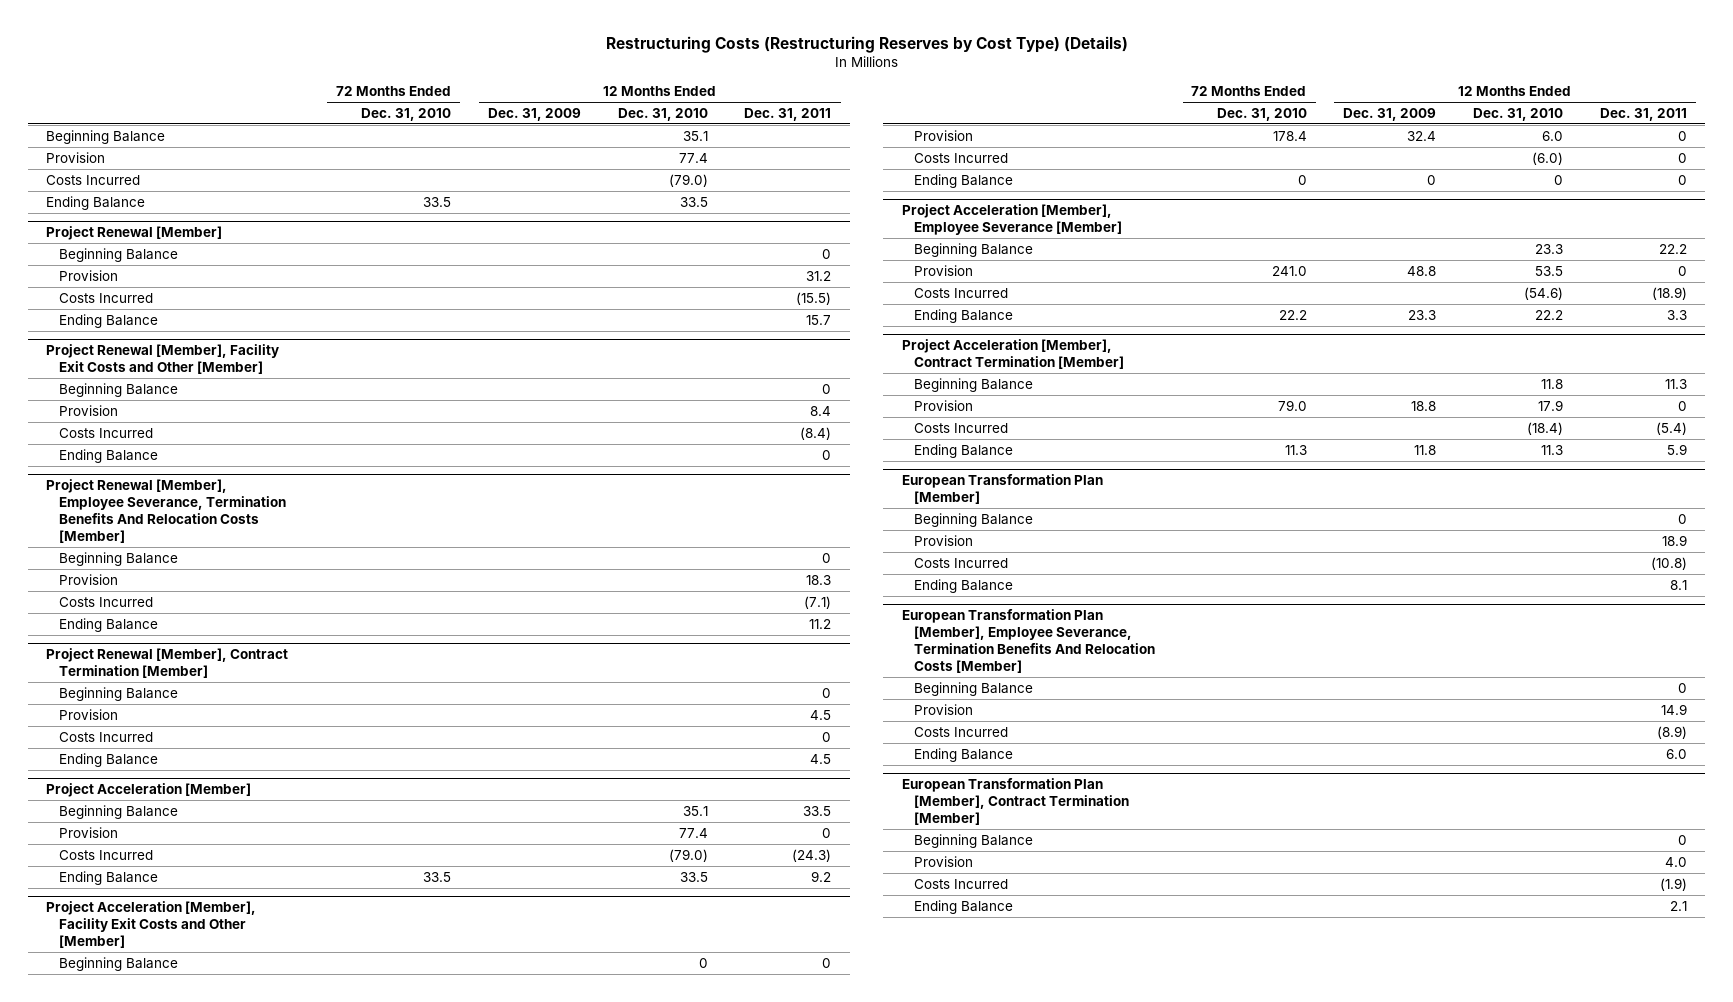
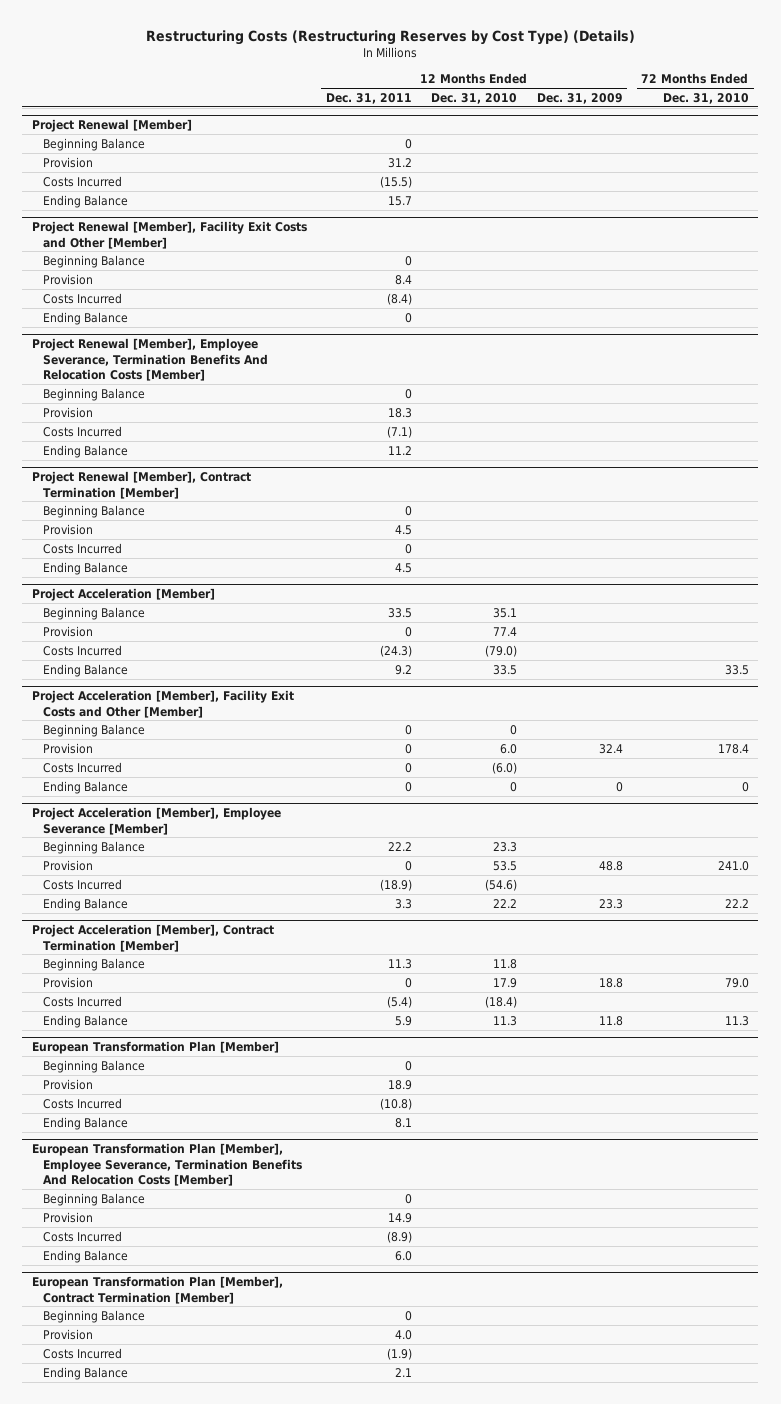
[46,129,166,144] Beginning Balance -> none
[46,151,106,163] Provision -> none
[46,174,141,185] Costs Incurred -> none
[46,195,146,210] Ending Balance -> none

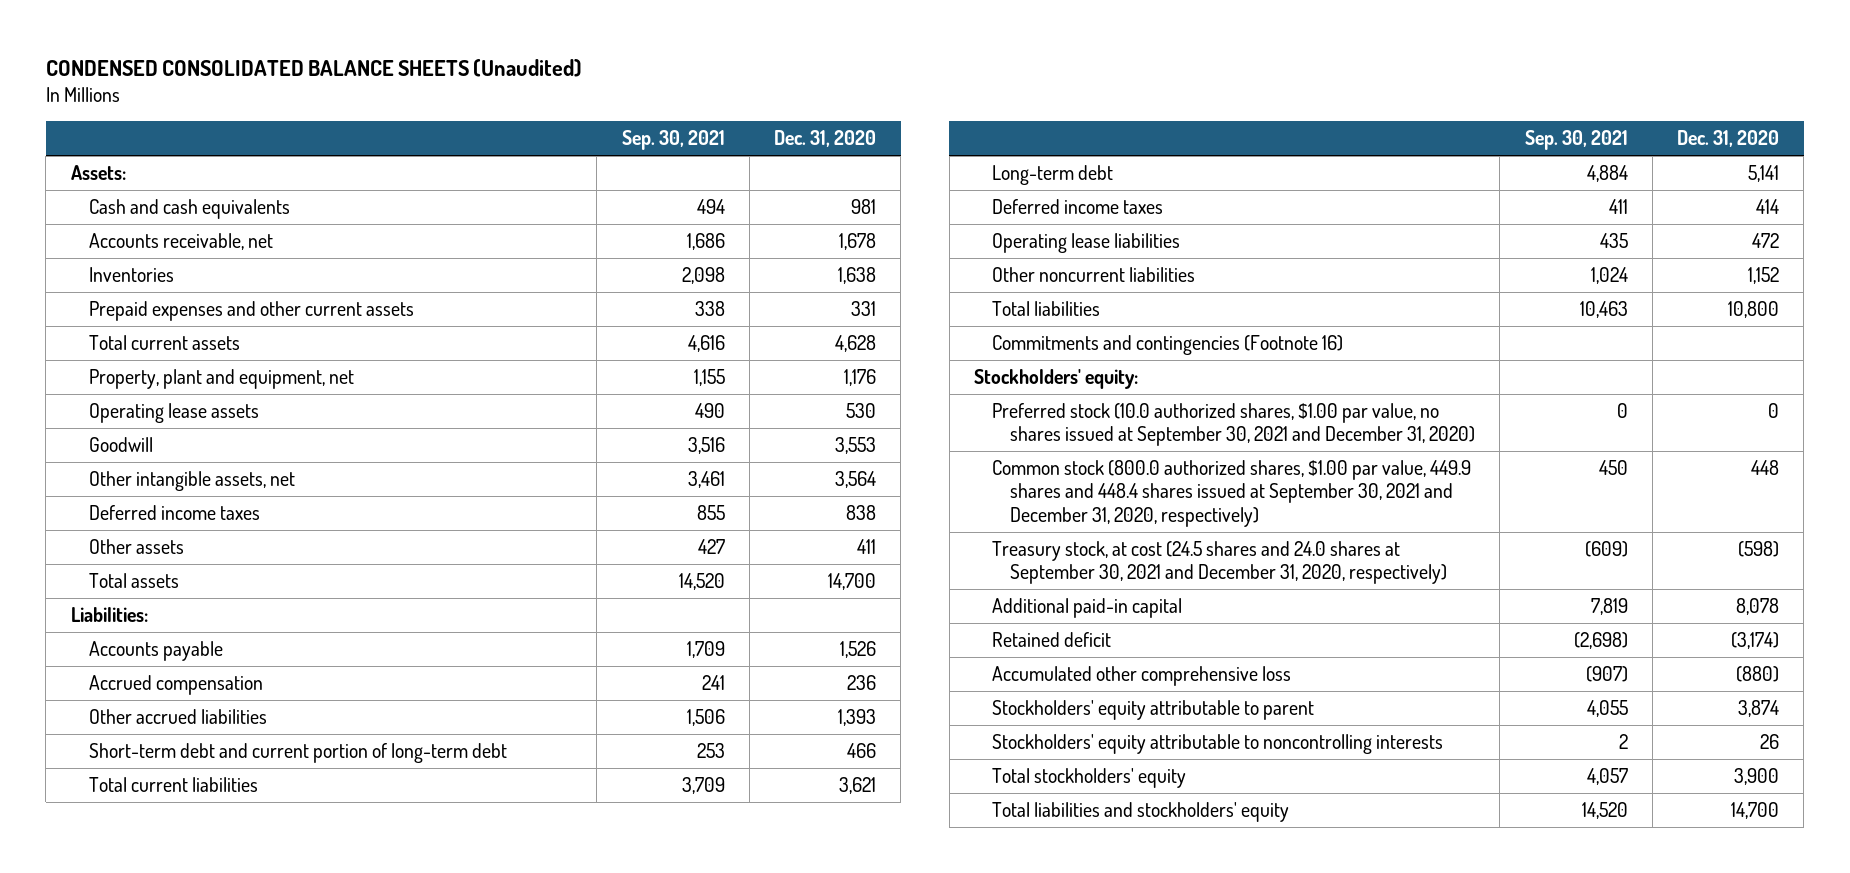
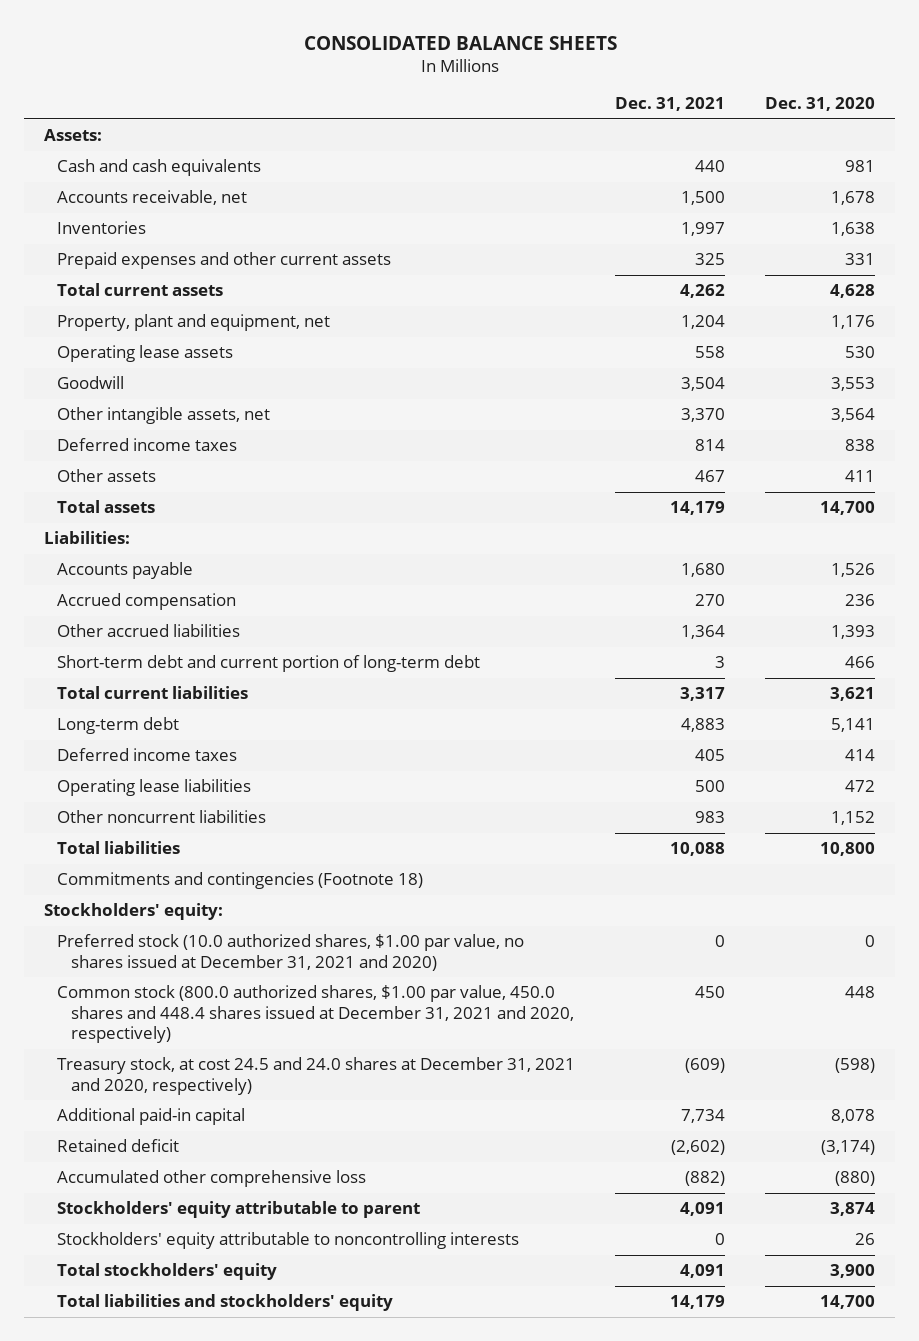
[45,58,582,77] CONDENSED CONSOLIDATED BALANCE SHEETS (Unaudited) -> [303,35,617,50] CONSOLIDATED BALANCE SHEETS
[621,130,725,151] Sep. 30, 2021 -> none
none -> [615,97,726,112] Dec. 31, 2021
[991,334,1343,355] Commitments and contingencies (Footnote 16) -> [57,872,424,890] Commitments and contingencies (Footnote 18)
[991,402,1476,447] Preferred stock (10.0 authorized shares, $1.00 par value, no shares issued at September 30, 2021 and December 31, 2020) -> [57,934,525,971] Preferred stock (10.0 authorized shares, $1.00 par value, no shares issued at December 31, 2021 and 2020)
[991,459,1471,527] Common stock (800.0 authorized shares, $1.00 par value, 449.9 shares and 448.4 shares issued at September 30, 2021 and December 31, 2020, respectively) -> [57,985,574,1044] Common stock (800.0 authorized shares, $1.00 par value, 450.0 shares and 448.4 shares issued at December 31, 2021 and 2020, respectively)
[991,540,1448,585] Treasury stock, at cost (24.5 shares and 24.0 shares at September 30, 2021 and December 31, 2020, respectively) -> [57,1057,576,1095] Treasury stock, at cost 24.5 and 24.0 shares at December 31, 2021 and 2020, respectively)

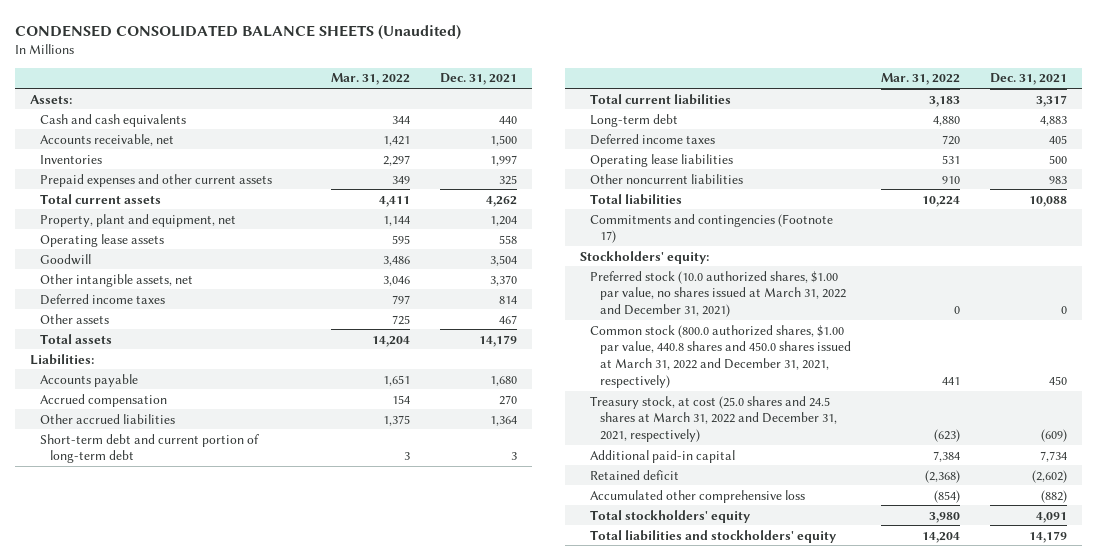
[303,35,617,50] CONSOLIDATED BALANCE SHEETS -> [15,25,462,41] CONDENSED CONSOLIDATED BALANCE SHEETS (Unaudited)
[765,97,876,112] Dec. 31, 2020 -> none
none -> [331,73,411,86] Mar. 31, 2022
[57,872,424,890] Commitments and contingencies (Footnote 18) -> [590,213,834,244] Commitments and contingencies (Footnote 17)
[57,934,525,971] Preferred stock (10.0 authorized shares, $1.00 par value, no shares issued at December 31, 2021 and 2020) -> [590,270,847,318] Preferred stock (10.0 authorized shares, $1.00 par value, no shares issued at March 31, 2022 and December 31, 2021)
[57,985,574,1044] Common stock (800.0 authorized shares, $1.00 par value, 450.0 shares and 448.4 shares issued at December 31, 2021 and 2020, respectively) -> [590,324,852,389] Common stock (800.0 authorized shares, $1.00 par value, 440.8 shares and 450.0 shares issued at March 31, 2022 and December 31, 2021, respectively)
[57,1057,576,1095] Treasury stock, at cost 24.5 and 24.0 shares at December 31, 2021 and 2020, respectively) -> [590,395,838,443] Treasury stock, at cost (25.0 shares and 24.5 shares at March 31, 2022 and December 31, 2021, respectively)
[57,1201,421,1219] Stockholders' equity attributable to parent -> none
[57,1232,520,1250] Stockholders' equity attributable to noncontrolling interests -> none

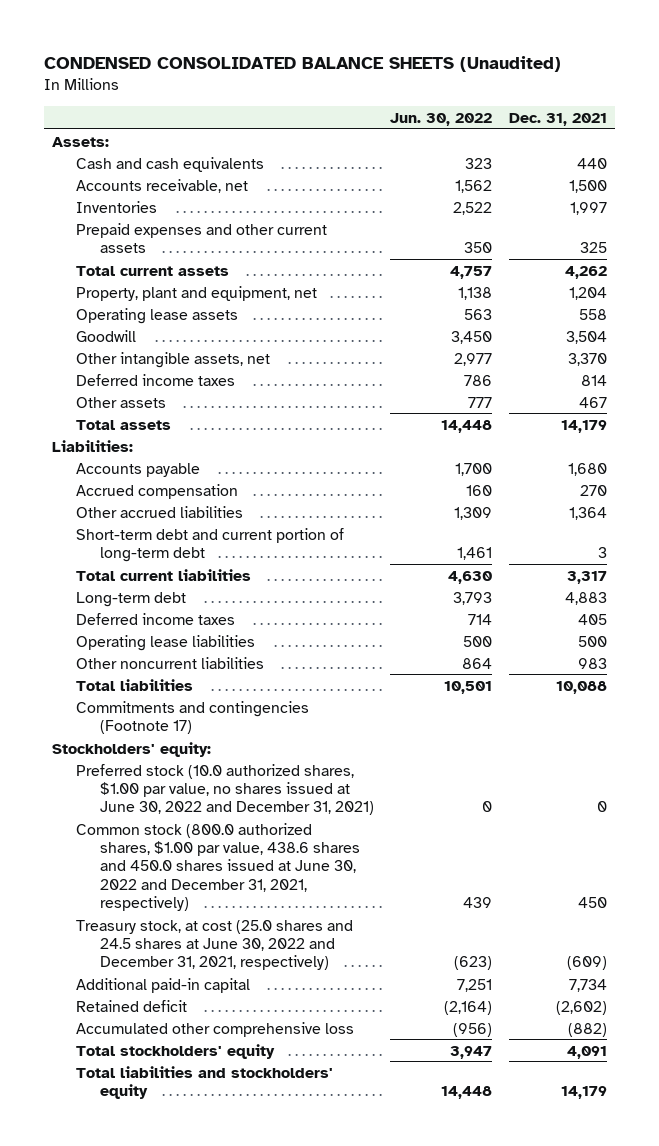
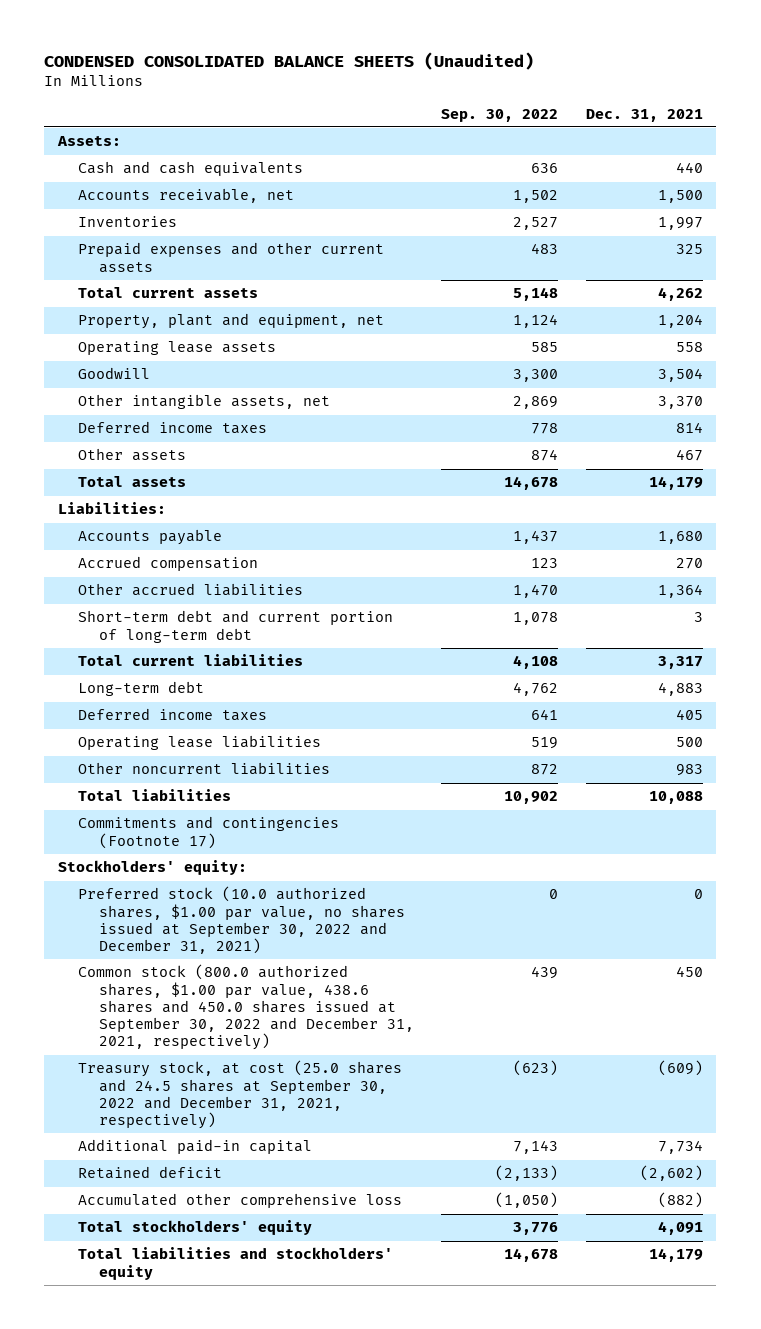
[390,112,493,126] Jun. 30, 2022 -> none
none -> [441,108,559,122] Sep. 30, 2022
[76,763,375,816] Preferred stock (10.0 authorized shares, $1.00 par value, no shares issued at June 30, 2022 and December 31, 2021) -> [78,886,405,954] Preferred stock (10.0 authorized shares, $1.00 par value, no shares issued at September 30, 2022 and December 31, 2021)
[76,822,361,912] Common stock (800.0 authorized shares, $1.00 par value, 438.6 shares and 450.0 shares issued at June 30, 2022 and December 31, 2021, respectively) -> [78,964,414,1051] Common stock (800.0 authorized shares, $1.00 par value, 438.6 shares and 450.0 shares issued at September 30, 2022 and December 31, 2021, respectively)
[76,919,354,971] Treasury stock, at cost (25.0 shares and 24.5 shares at June 30, 2022 and December 31, 2021, respectively) -> [78,1060,403,1129] Treasury stock, at cost (25.0 shares and 24.5 shares at September 30, 2022 and December 31, 2021, respectively)

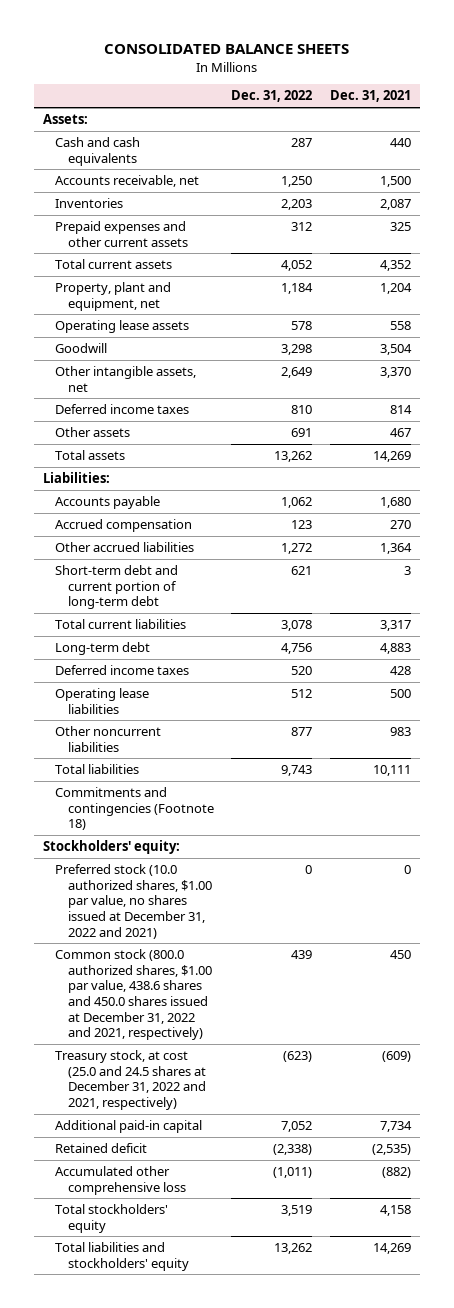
[44,51,535,70] CONDENSED CONSOLIDATED BALANCE SHEETS (Unaudited) -> [103,44,349,55] CONSOLIDATED BALANCE SHEETS
[441,108,559,122] Sep. 30, 2022 -> none
none -> [231,90,313,103] Dec. 31, 2022
[657,217,703,231] 1,997 -> [379,198,411,210] 2,087
[657,287,703,302] 4,262 -> [379,259,411,271] 4,352
[648,476,703,491] 14,179 -> [372,450,411,462] 14,269
[675,709,703,721] 405 -> [389,665,411,675] 428
[648,791,703,805] 10,088 -> [372,764,411,776] 10,111
[78,816,340,849] Commitments and contingencies (Footnote 17) -> [55,786,214,831] Commitments and contingencies (Footnote 18)
[78,886,405,954] Preferred stock (10.0 authorized shares, $1.00 par value, no shares issued at September 30, 2022 and December 31, 2021) -> [55,863,212,939] Preferred stock (10.0 authorized shares, $1.00 par value, no shares issued at December 31, 2022 and 2021)
[78,964,414,1051] Common stock (800.0 authorized shares, $1.00 par value, 438.6 shares and 450.0 shares issued at September 30, 2022 and December 31, 2021, respectively) -> [55,948,212,1041] Common stock (800.0 authorized shares, $1.00 par value, 438.6 shares and 450.0 shares issued at December 31, 2022 and 2021, respectively)
[78,1060,403,1129] Treasury stock, at cost (25.0 shares and 24.5 shares at September 30, 2022 and December 31, 2021, respectively) -> [55,1049,206,1110] Treasury stock, at cost (25.0 and 24.5 shares at December 31, 2022 and 2021, respectively)
[639,1165,703,1182] (2,602) -> [371,1143,411,1155] (2,535)
[657,1221,703,1236] 4,091 -> [379,1204,411,1216] 4,158
[648,1248,703,1263] 14,179 -> [372,1242,411,1254] 14,269

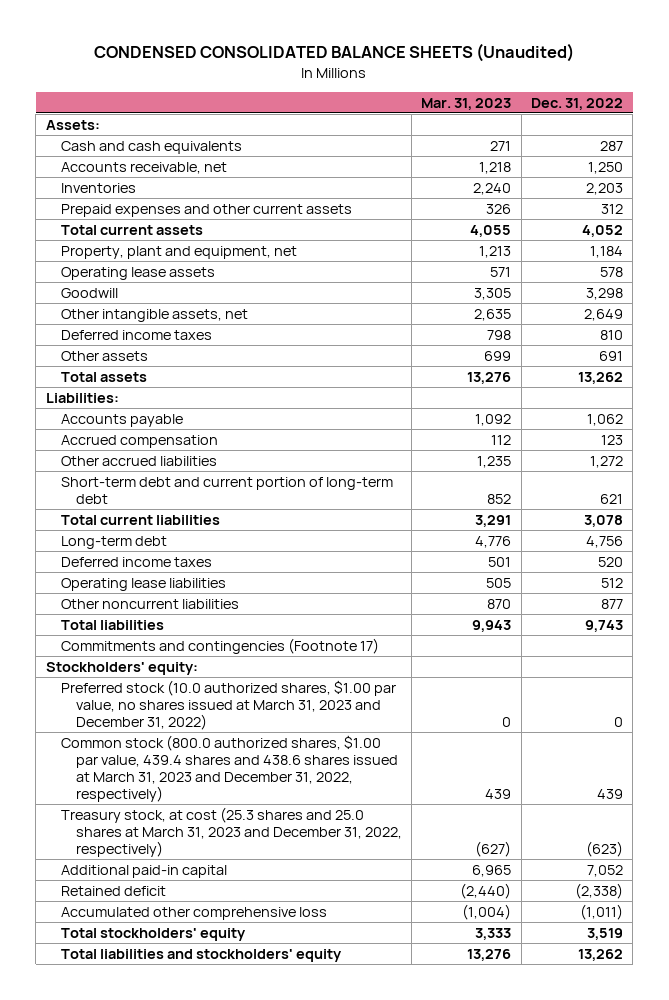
[103,44,349,55] CONSOLIDATED BALANCE SHEETS -> [94,43,575,63] CONDENSED CONSOLIDATED BALANCE SHEETS (Unaudited)
[329,90,411,103] Dec. 31, 2021 -> none
none -> [421,97,512,110] Mar. 31, 2023
[55,786,214,831] Commitments and contingencies (Footnote 18) -> [60,637,379,654] Commitments and contingencies (Footnote 17)
[55,863,212,939] Preferred stock (10.0 authorized shares, $1.00 par value, no shares issued at December 31, 2022 and 2021) -> [60,679,396,730] Preferred stock (10.0 authorized shares, $1.00 par value, no shares issued at March 31, 2023 and December 31, 2022)
[55,948,212,1041] Common stock (800.0 authorized shares, $1.00 par value, 438.6 shares and 450.0 shares issued at December 31, 2022 and 2021, respectively) -> [60,734,398,802] Common stock (800.0 authorized shares, $1.00 par value, 439.4 shares and 438.6 shares issued at March 31, 2023 and December 31, 2022, respectively)
[55,1049,206,1110] Treasury stock, at cost (25.0 and 24.5 shares at December 31, 2022 and 2021, respectively) -> [60,806,402,857] Treasury stock, at cost (25.3 shares and 25.0 shares at March 31, 2023 and December 31, 2022, respectively)

